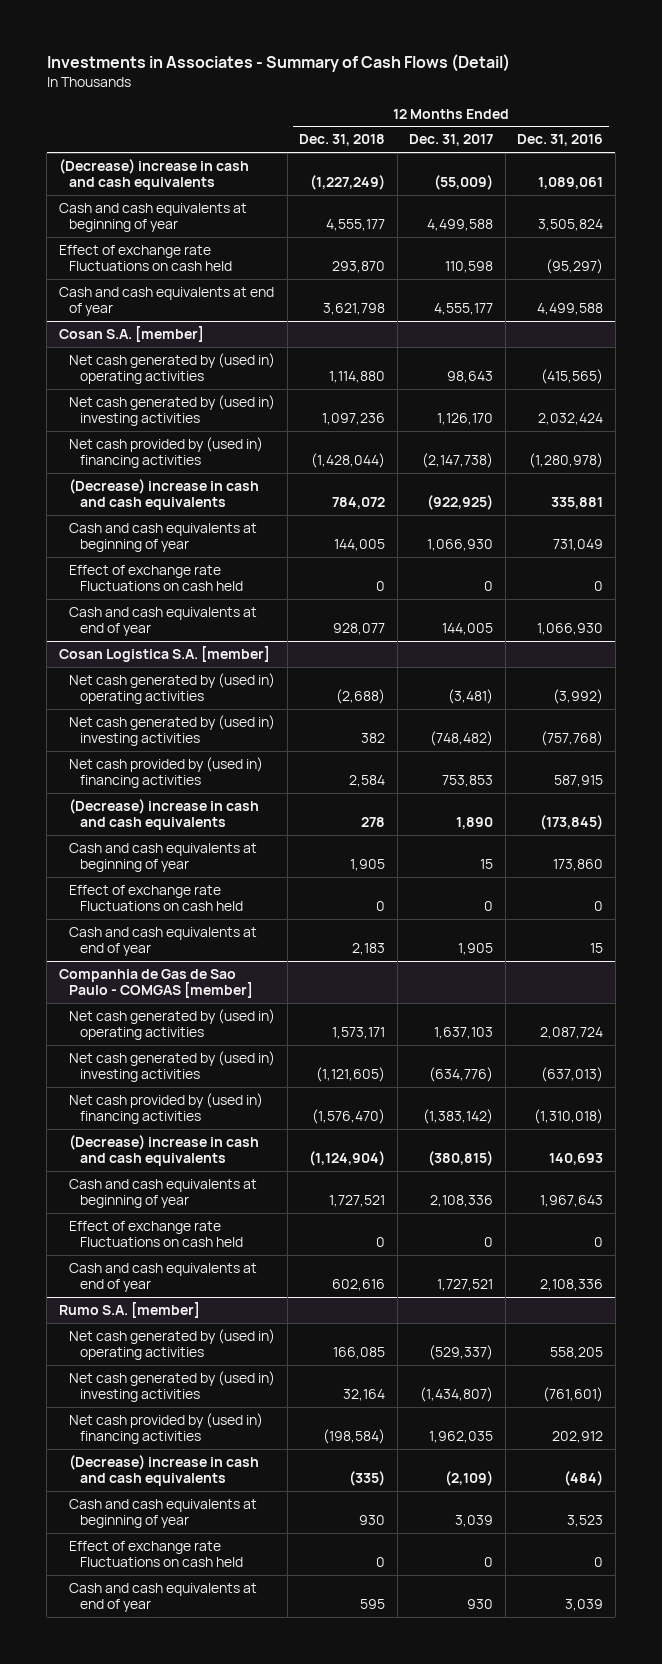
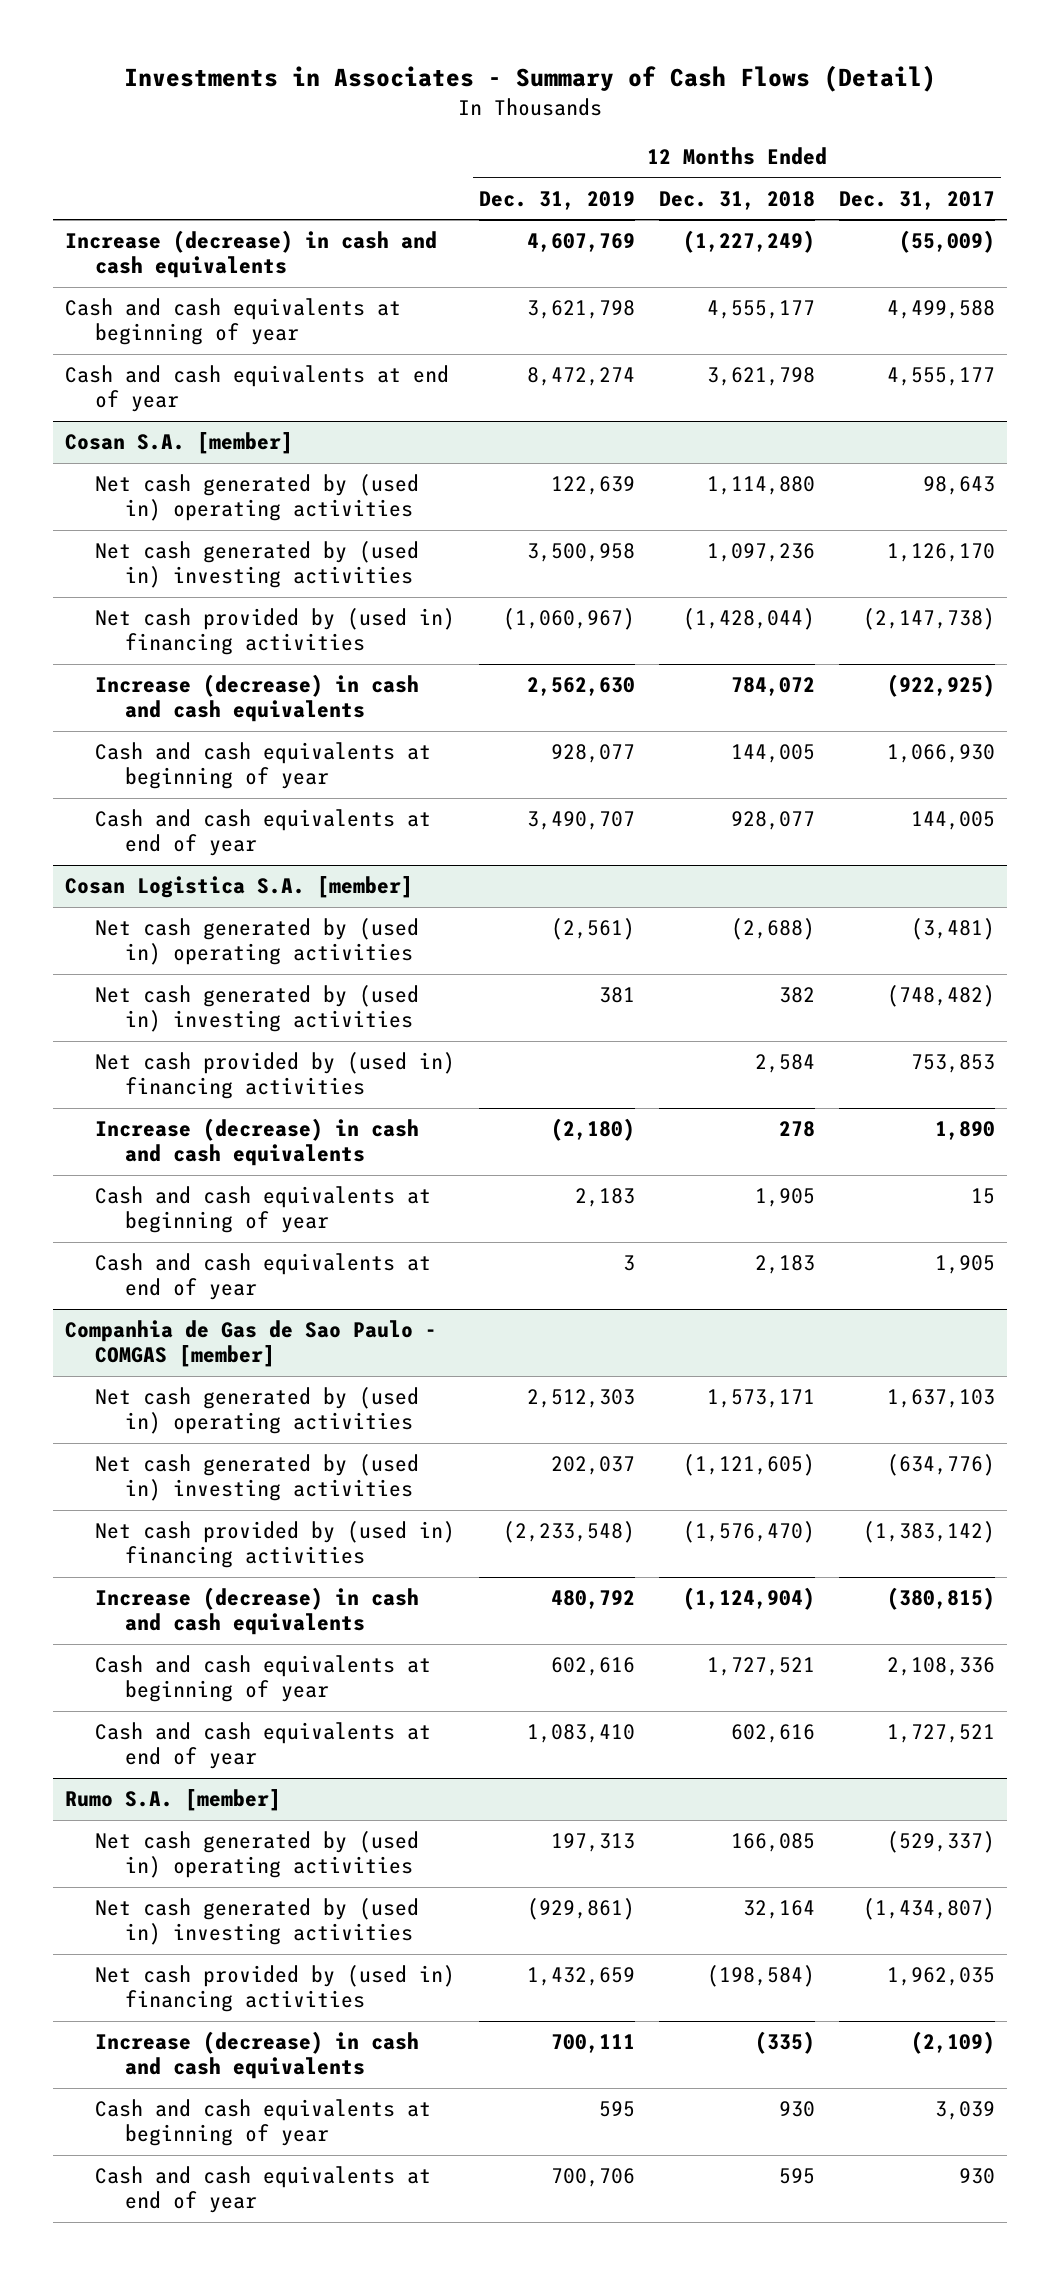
[517,134,604,147] Dec. 31, 2016 -> none
none -> [479,190,636,210] Dec. 31, 2019
[58,158,249,191] (Decrease) increase in cash and cash equivalents -> [65,230,438,279] Increase (decrease) in cash and cash equivalents
[58,244,233,272] Effect of exchange rate Fluctuations on cash held -> none
[69,478,260,511] (Decrease) increase in cash and cash equivalents -> [95,674,420,723] Increase (decrease) in cash and cash equivalents
[69,564,243,592] Effect of exchange rate Fluctuations on cash held -> none
[69,798,260,831] (Decrease) increase in cash and cash equivalents -> [95,1118,420,1167] Increase (decrease) in cash and cash equivalents
[69,884,243,912] Effect of exchange rate Fluctuations on cash held -> none
[69,1134,260,1167] (Decrease) increase in cash and cash equivalents -> [95,1587,420,1636] Increase (decrease) in cash and cash equivalents
[69,1220,243,1248] Effect of exchange rate Fluctuations on cash held -> none
[69,1454,260,1487] (Decrease) increase in cash and cash equivalents -> [95,2031,420,2080] Increase (decrease) in cash and cash equivalents
[69,1540,243,1568] Effect of exchange rate Fluctuations on cash held -> none

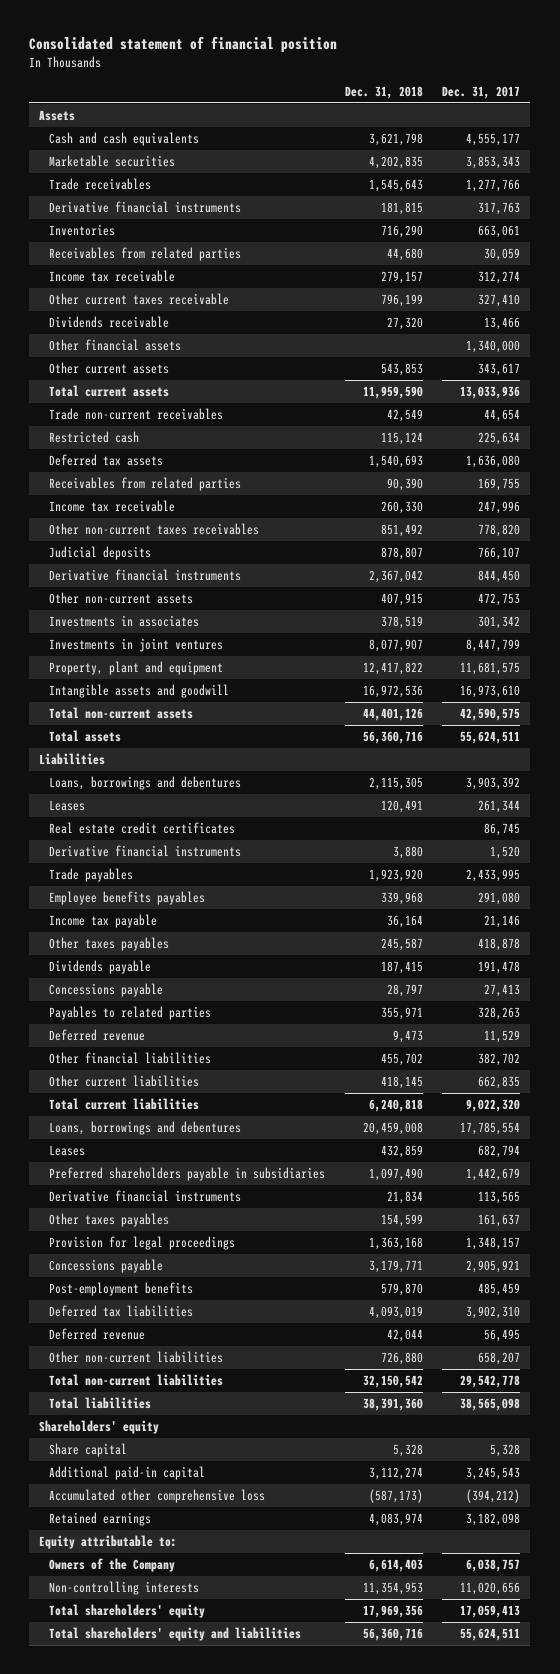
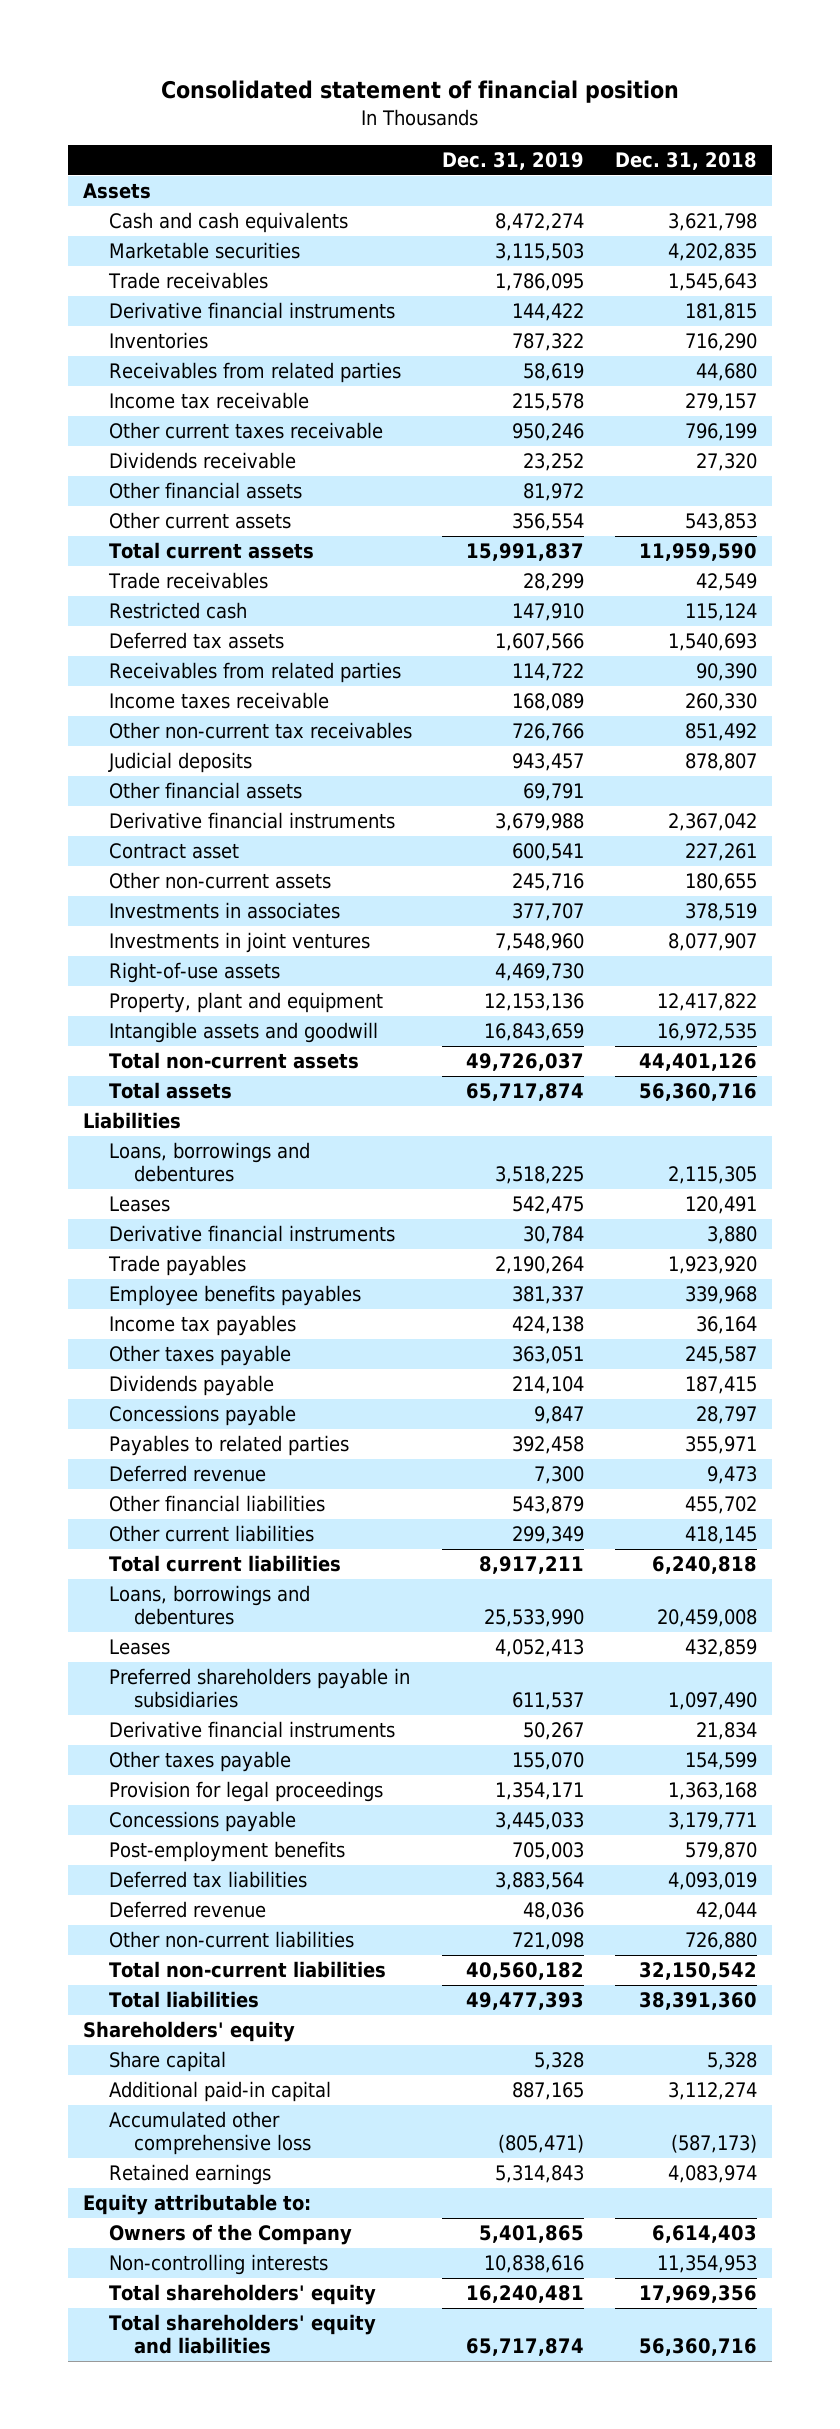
[442,85,521,99] Dec. 31, 2017 -> none
none -> [442,151,585,170] Dec. 31, 2019
[48,408,223,421] Trade non-current receivables -> [107,572,268,590] Trade receivables
[48,500,175,513] Income tax receivable -> [108,692,329,710] Income taxes receivable
[48,523,259,536] Other non-current taxes receivables -> [108,722,412,740] Other non-current tax receivables
none -> [108,782,302,800] Other financial assets
none -> [108,843,239,860] Contract asset
[380,593,423,607] 407,915 -> [684,873,757,892] 180,655
none -> [108,962,280,984] Right-of-use assets
[362,685,423,699] 16,972,536 -> [656,1023,757,1042] 16,972,535
[48,822,235,835] Real estate credit certificates -> none
[48,914,157,929] Income tax payable -> [108,1315,296,1337] Income tax payables
[48,937,169,952] Other taxes payables -> [108,1345,291,1367] Other taxes payable
[48,1213,169,1228] Other taxes payables -> [108,1751,291,1773] Other taxes payable

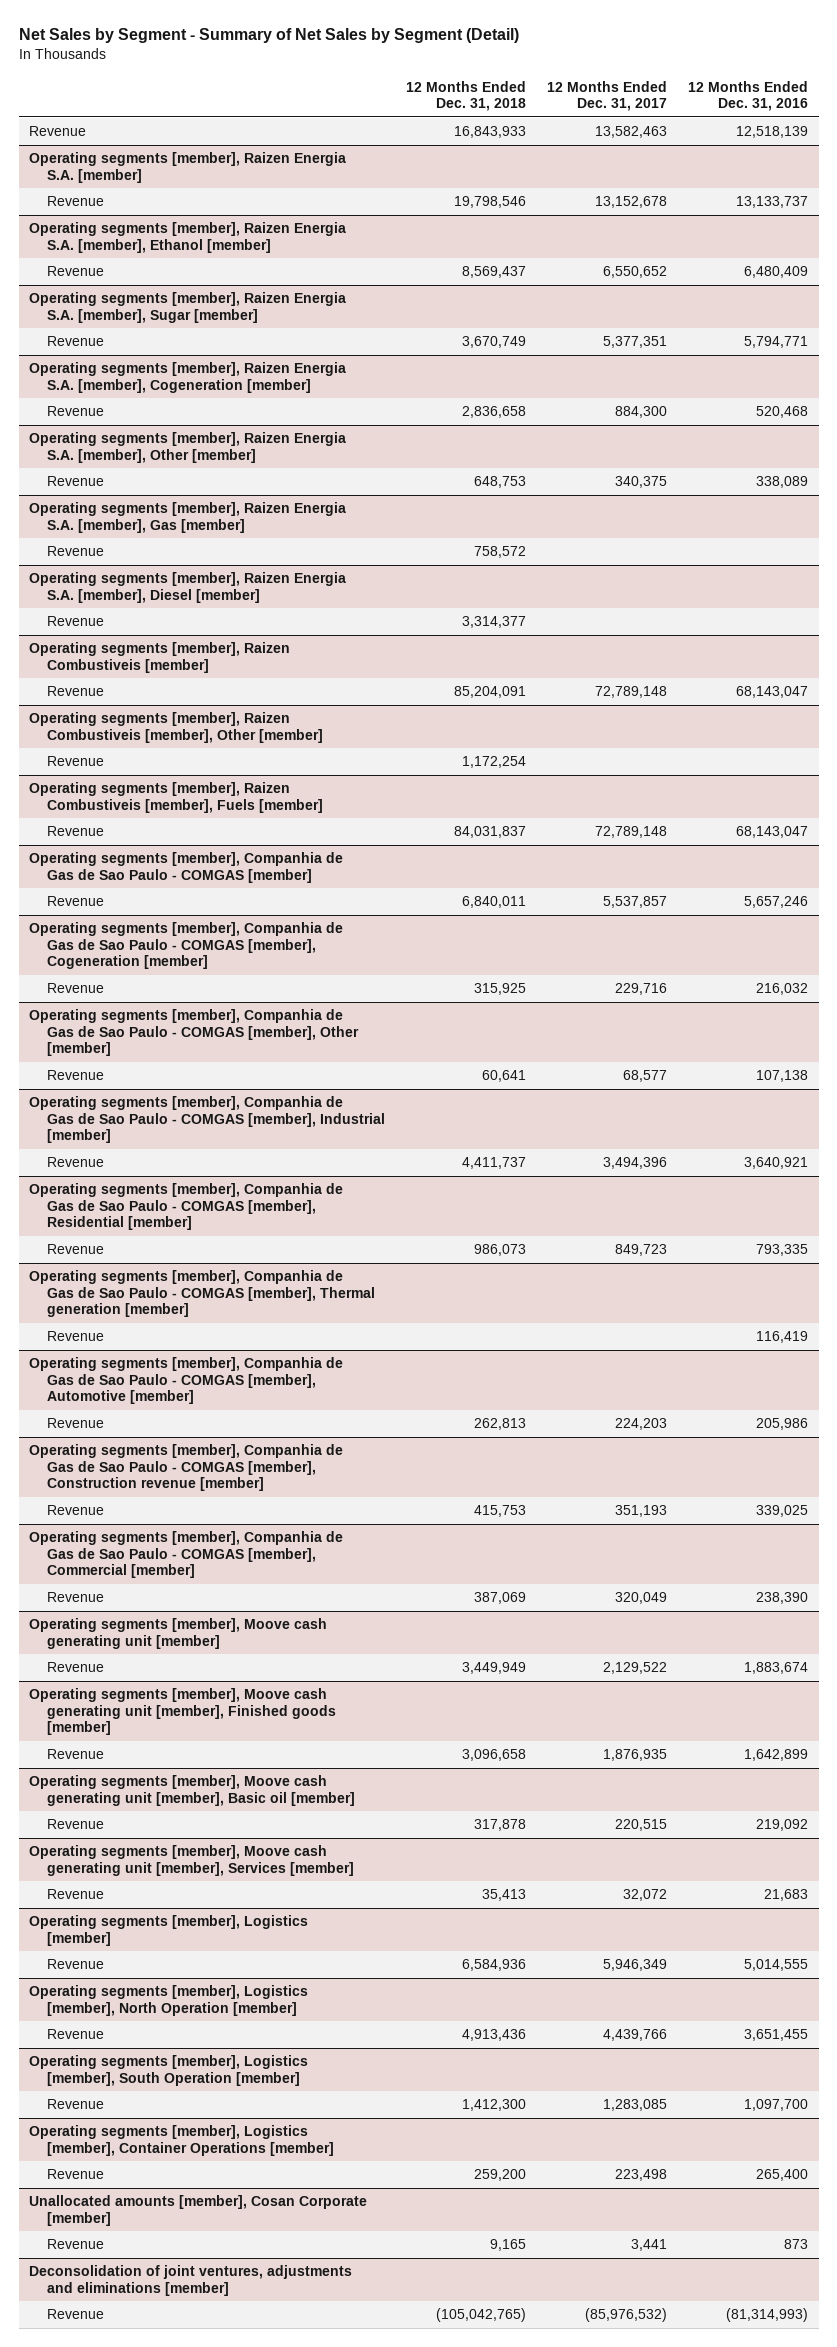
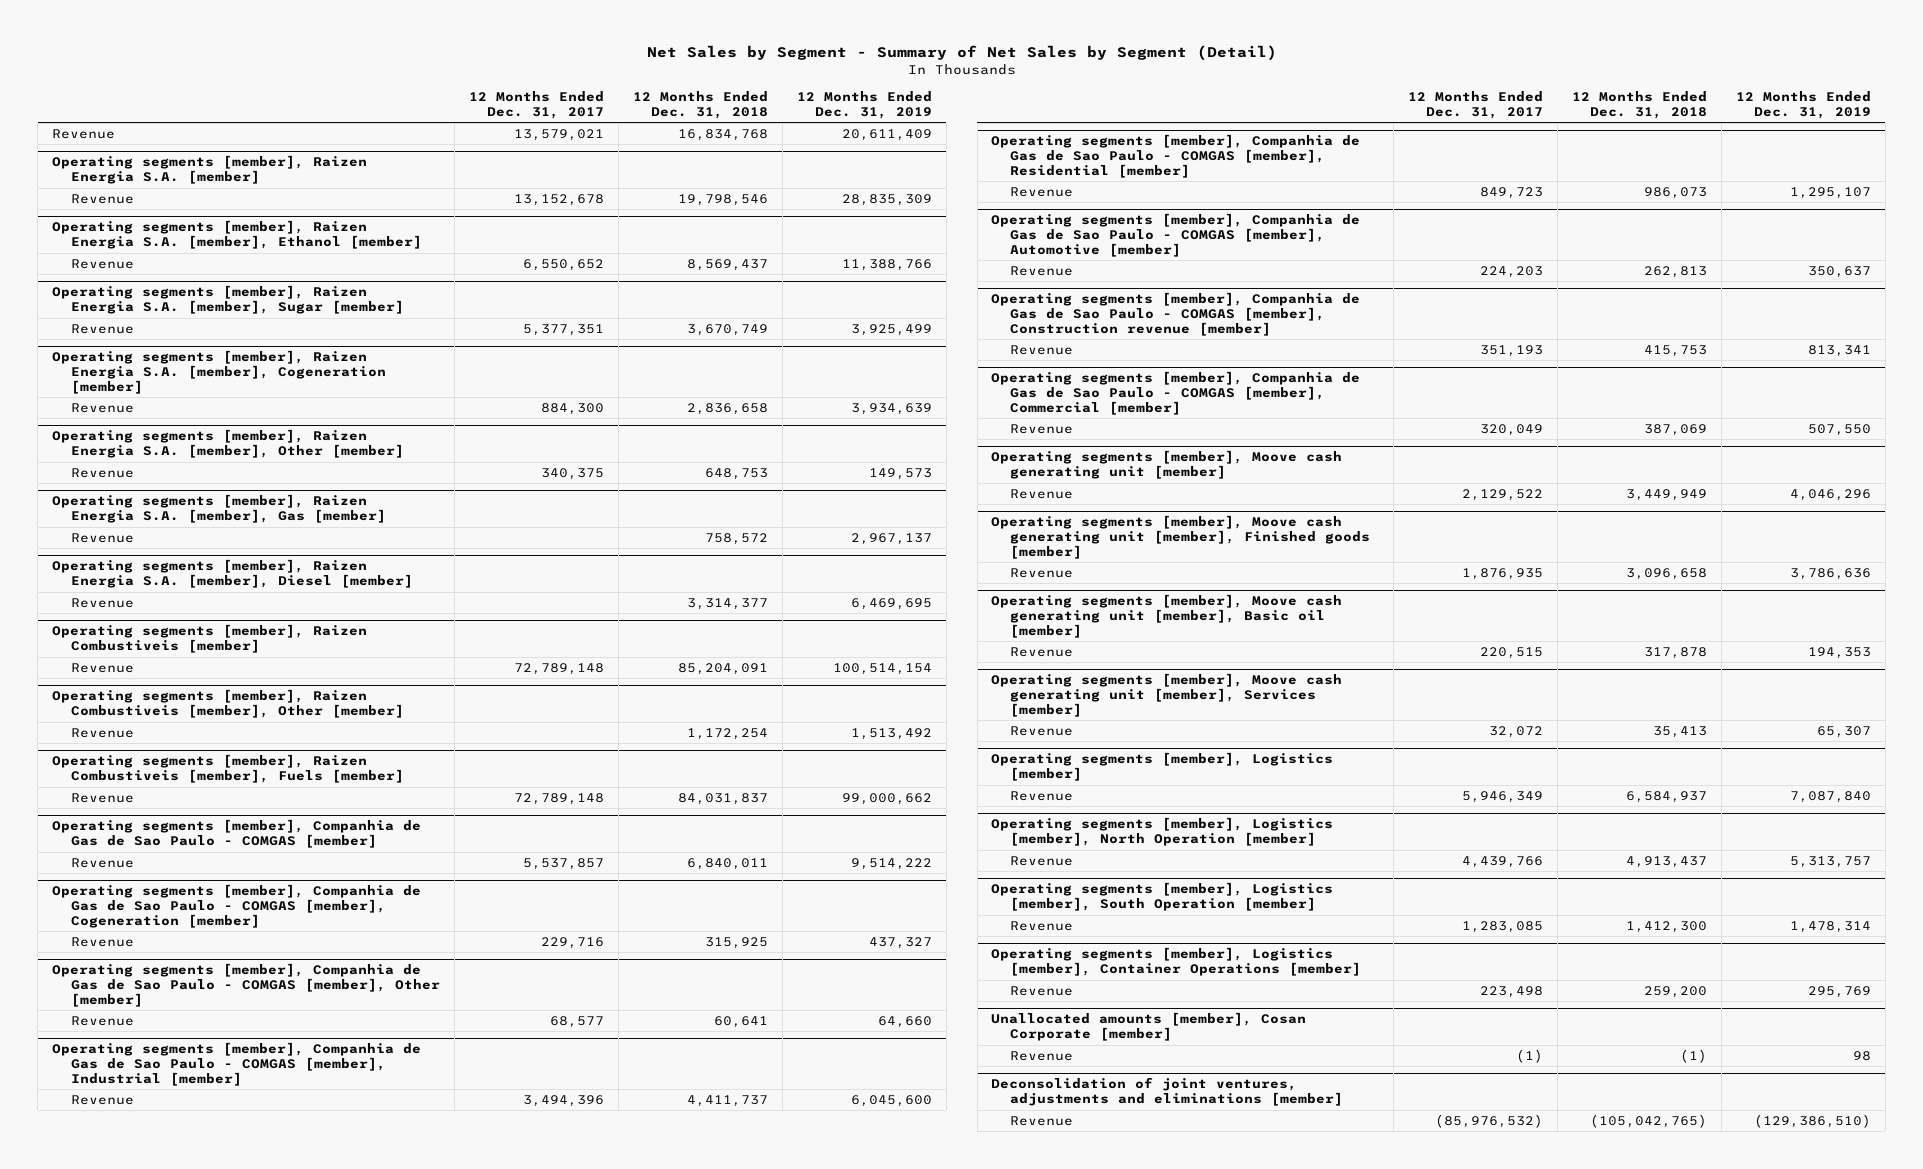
[688,80,809,111] 12 Months Ended Dec. 31, 2016 -> none
none -> [796,91,932,119] 12 Months Ended Dec. 31, 2019
[454,126,527,139] 16,843,933 -> [677,128,768,141] 16,834,768
[595,126,668,139] 13,582,463 -> [514,128,605,141] 13,579,021
[29,1270,376,1317] Operating segments [member], Companhia de Gas de Sao Paulo - COMGAS [member], Thermal generation [member] -> none
[47,1331,105,1342] Revenue -> none
[462,1959,527,1972] 6,584,936 -> [1625,790,1707,803] 6,584,937
[462,2029,527,2042] 4,913,436 -> [1625,855,1707,868] 4,913,437
[490,2239,527,2252] 9,165 -> [1679,1048,1707,1063] (1)
[631,2239,668,2252] 3,441 -> [1516,1048,1544,1063] (1)

